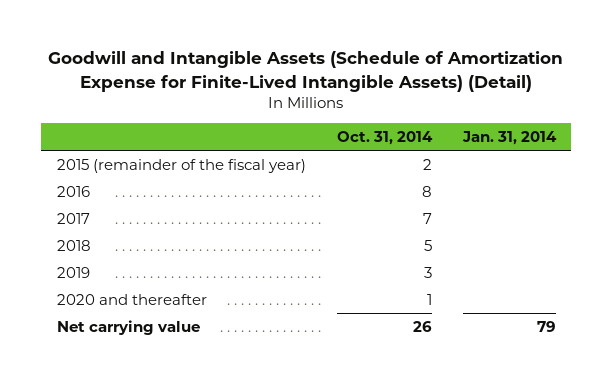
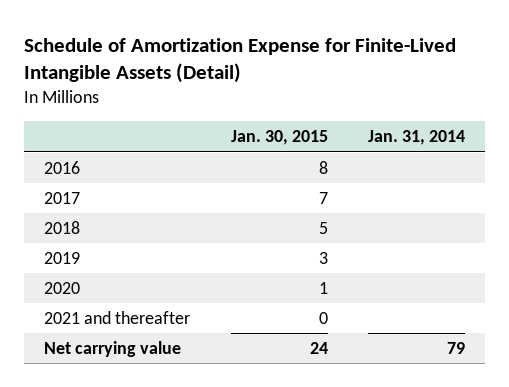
[48,51,564,92] Goodwill and Intangible Assets (Schedule of Amortization Expense for Finite-Lived Intangible Assets) (Detail) -> [24,37,457,84] Schedule of Amortization Expense for Finite-Lived Intangible Assets (Detail)
[336,130,433,145] Oct. 31, 2014 -> none
none -> [230,130,328,146] Jan. 30, 2015
[56,158,306,173] 2015 (remainder of the fiscal year) -> none
none -> [44,281,81,294] 2020
[56,293,207,305] 2020 and thereafter -> [44,310,191,324] 2021 and thereafter

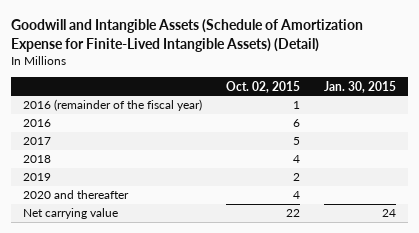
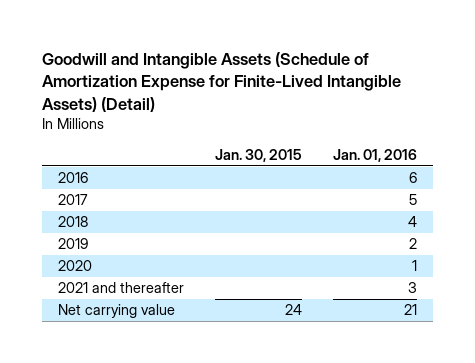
[226,80,301,93] Oct. 02, 2015 -> none
none -> [333,148,418,162] Jan. 01, 2016
[23,99,203,112] 2016 (remainder of the fiscal year) -> none
none -> [57,260,92,272] 2020
[23,190,130,200] 2020 and thereafter -> [57,282,184,294] 2021 and thereafter

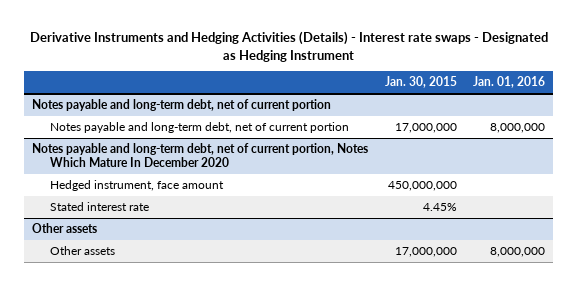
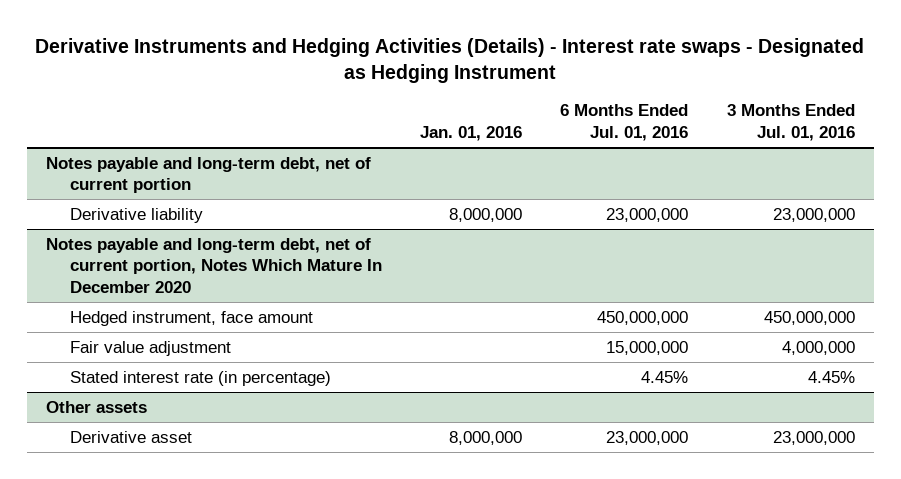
[384,76,457,89] Jan. 30, 2015 -> none
none -> [560,104,689,141] 6 Months Ended Jul. 01, 2016
none -> [726,104,855,141] 3 Months Ended Jul. 01, 2016
[49,122,349,134] Notes payable and long-term debt, net of current portion -> [69,207,203,223] Derivative liability
none -> [69,340,231,356] Fair value adjustment
[49,202,149,212] Stated interest rate -> [69,370,331,386] Stated interest rate (in percentage)
[49,246,115,256] Other assets -> [69,430,192,443] Derivative asset

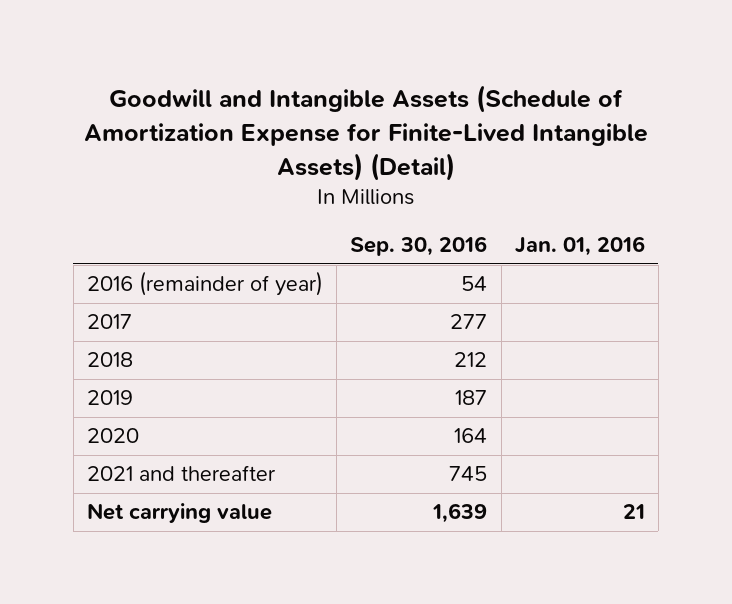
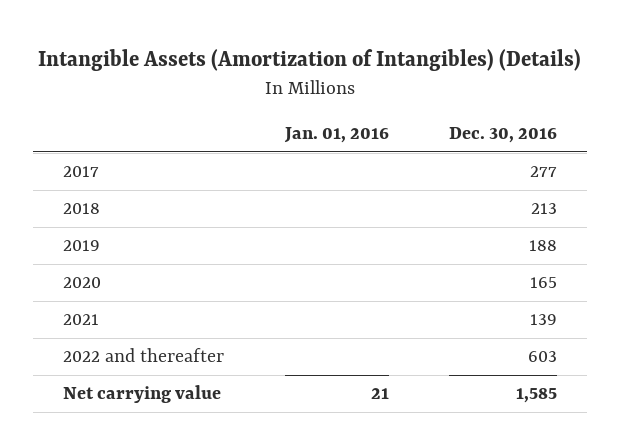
[83,85,648,181] Goodwill and Intangible Assets (Schedule of Amortization Expense for Finite-Lived Intangible Assets) (Detail) -> [38,48,582,71] Intangible Assets (Amortization of Intangibles) (Details)
[350,236,488,257] Sep. 30, 2016 -> none
none -> [449,127,558,144] Dec. 30, 2016
[87,271,324,297] 2016 (remainder of year) -> none
none -> [63,314,100,326] 2021
[87,465,277,482] 2021 and thereafter -> [63,348,225,363] 2022 and thereafter

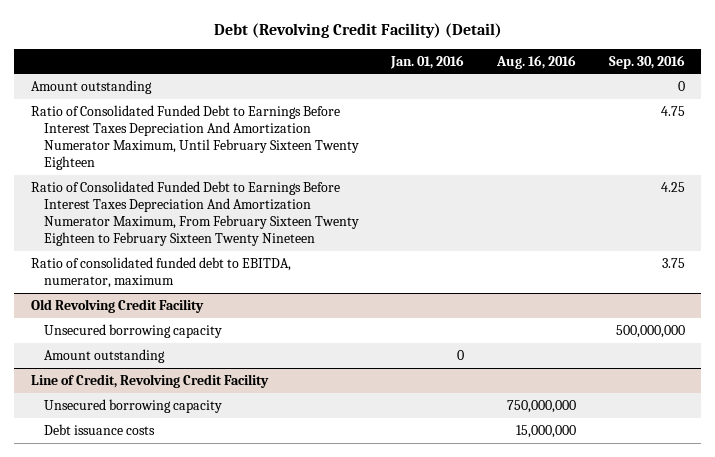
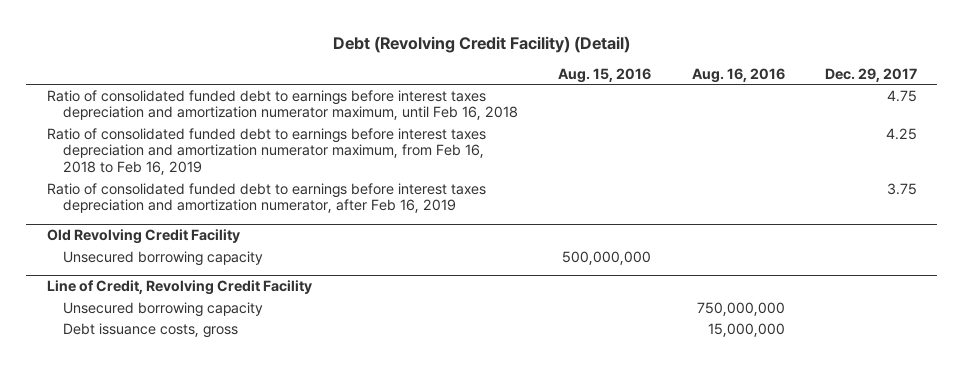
[390,54,465,69] Jan. 01, 2016 -> none
[608,54,685,69] Sep. 30, 2016 -> none
none -> [558,67,652,83] Aug. 15, 2016
none -> [825,67,918,82] Dec. 29, 2017
[30,79,152,94] Amount outstanding -> none
[30,104,359,171] Ratio of Consolidated Funded Debt to Earnings Before Interest Taxes Depreciation And Amortization Numerator Maximum, Until February Sixteen Twenty Eighteen -> [46,89,519,121] Ratio of consolidated funded debt to earnings before interest taxes depreciation and amortization numerator maximum, until Feb 16, 2018
[30,180,359,247] Ratio of Consolidated Funded Debt to Earnings Before Interest Taxes Depreciation And Amortization Numerator Maximum, From February Sixteen Twenty Eighteen to February Sixteen Twenty Nineteen -> [46,127,486,176] Ratio of consolidated funded debt to earnings before interest taxes depreciation and amortization numerator maximum, from Feb 16, 2018 to Feb 16, 2019
[30,256,291,289] Ratio of consolidated funded debt to EBITDA, numerator, maximum -> [46,182,486,214] Ratio of consolidated funded debt to earnings before interest taxes depreciation and amortization numerator, after Feb 16, 2019
[43,348,165,363] Amount outstanding -> none
[43,423,155,435] Debt issuance costs -> [63,322,239,338] Debt issuance costs, gross

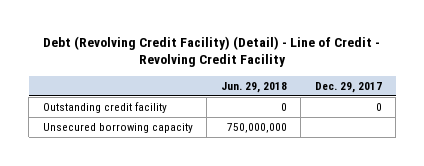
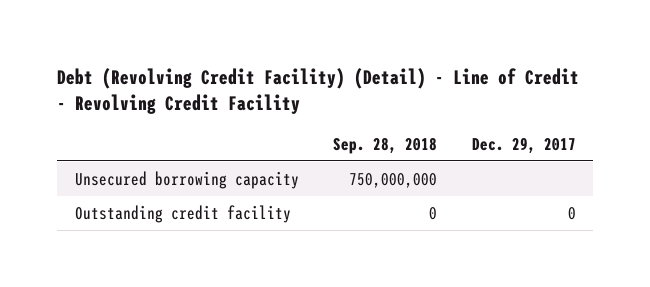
[220,82,287,94] Jun. 29, 2018 -> none
none -> [333,136,438,154] Sep. 28, 2018
[42,102,167,114] Outstanding credit facility -> [74,204,291,223] Outstanding credit facility

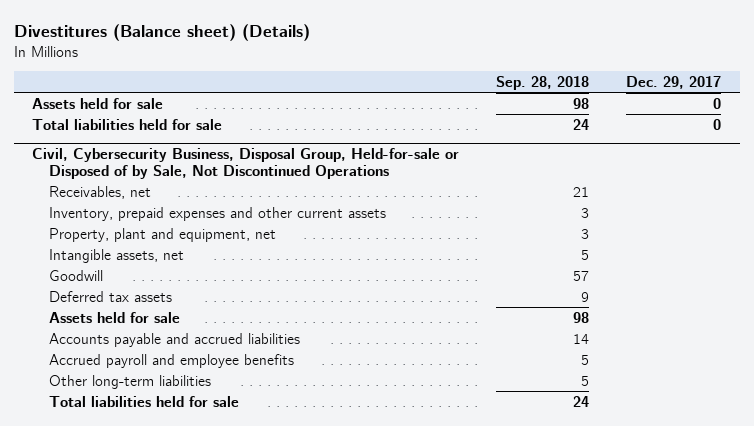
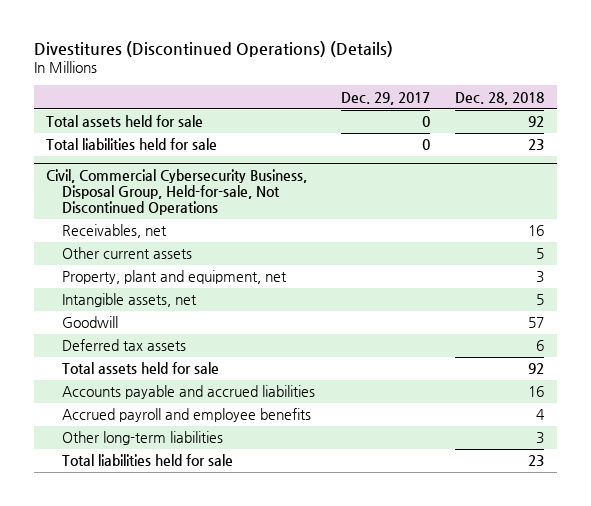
[14,23,311,41] Divestitures (Balance sheet) (Details) -> [33,41,393,58] Divestitures (Discontinued Operations) (Details)
[496,75,590,90] Sep. 28, 2018 -> none
none -> [455,91,545,105] Dec. 28, 2018
[32,97,164,109] Assets held for sale -> [46,115,204,128] Total assets held for sale
[32,148,460,179] Civil, Cybersecurity Business, Disposal Group, Held-for-sale or Disposed of by Sale, Not Discontinued Operations -> [46,169,308,215] Civil, Commercial Cybersecurity Business, Disposal Group, Held-for-sale, Not Discontinued Operations
[49,206,387,221] Inventory, prepaid expenses and other current assets -> [62,247,193,260] Other current assets
[49,311,181,323] Assets held for sale -> [62,362,220,375] Total assets held for sale

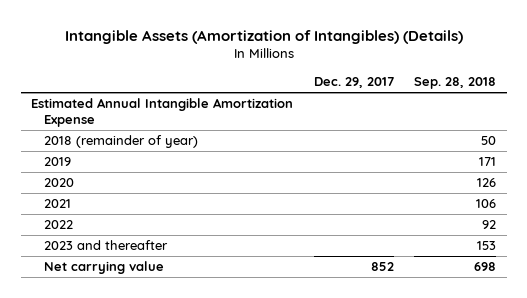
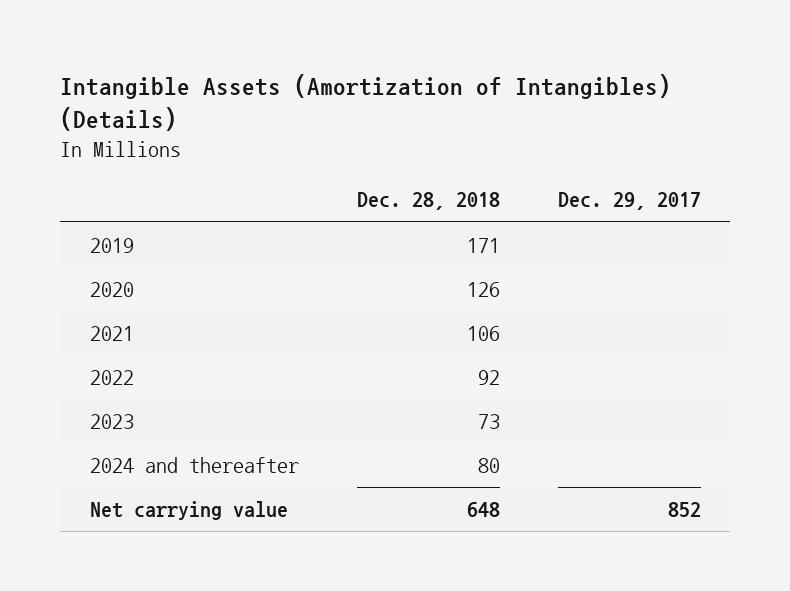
[414,77,497,90] Sep. 28, 2018 -> none
none -> [356,192,500,211] Dec. 28, 2018
[31,98,294,127] Estimated Annual Intangible Amortization Expense -> none
[43,135,198,149] 2018 (remainder of year) -> none
none -> [89,413,134,429] 2023
[43,240,168,251] 2023 and thereafter -> [89,456,299,473] 2024 and thereafter

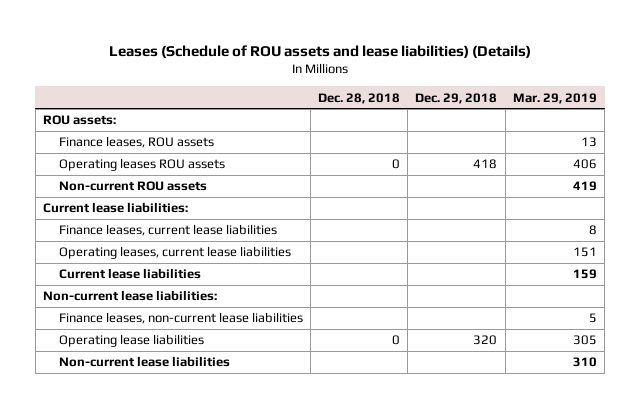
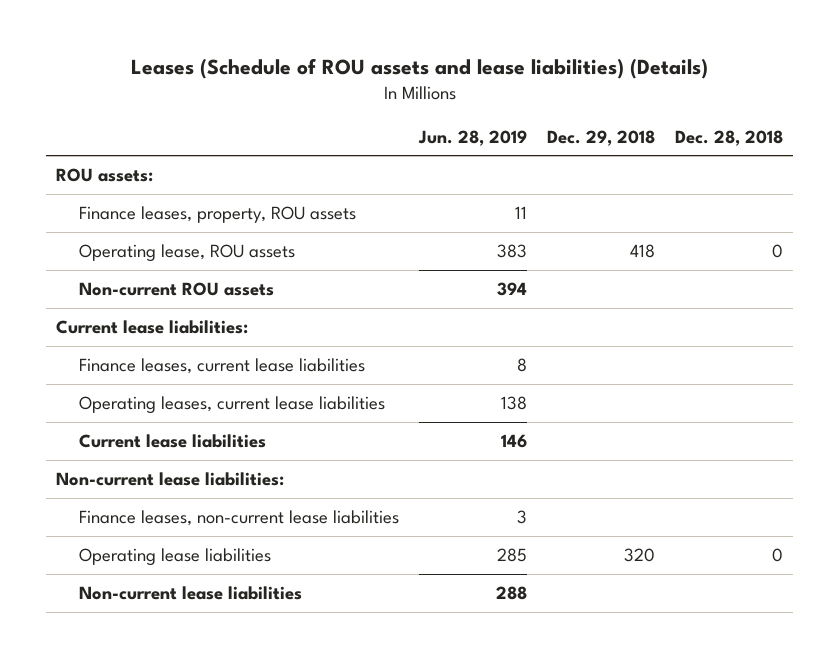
[512,92,597,104] Mar. 29, 2019 -> none
none -> [417,129,527,146] Jun. 28, 2019
[58,136,214,149] Finance leases, ROU assets -> [78,205,356,223] Finance leases, property, ROU assets
[58,158,225,172] Operating leases ROU assets -> [78,243,295,262] Operating lease, ROU assets

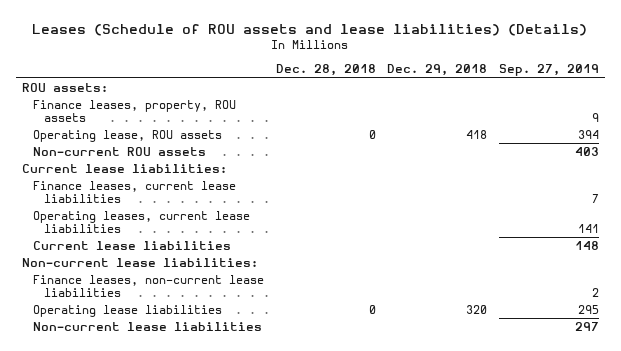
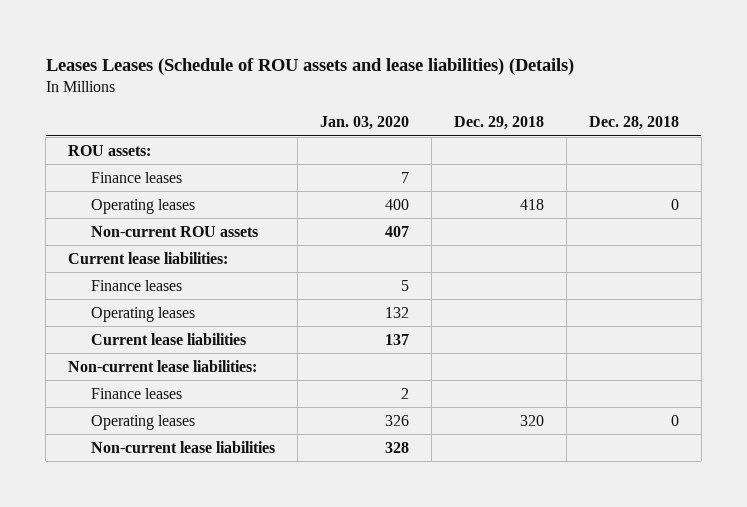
[32,24,588,37] Leases (Schedule of ROU assets and lease liabilities) (Details) -> [45,57,574,75] Leases Leases (Schedule of ROU assets and lease liabilities) (Details)
[498,64,599,77] Sep. 27, 2019 -> none
none -> [319,116,409,131] Jan. 03, 2020
[33,99,237,122] Finance leases, property, ROU assets -> [90,171,182,183] Finance leases
[33,129,223,142] Operating lease, ROU assets -> [90,198,195,214] Operating leases
[33,180,237,203] Finance leases, current lease liabilities -> [90,279,182,291] Finance leases
[33,210,251,233] Operating leases, current lease liabilities -> [90,306,195,322] Operating leases
[33,274,265,297] Finance leases, non-current lease liabilities -> [90,387,182,399] Finance leases
[33,304,223,317] Operating lease liabilities -> [90,414,195,430] Operating leases

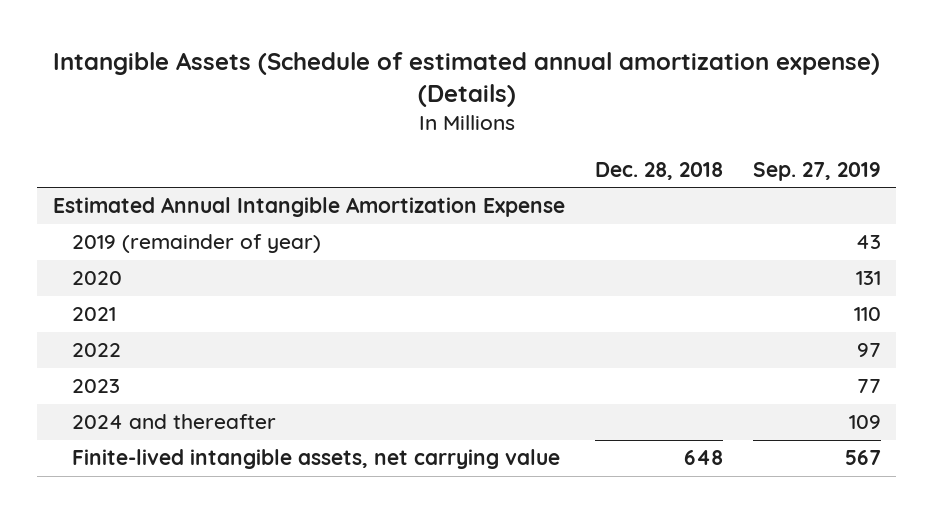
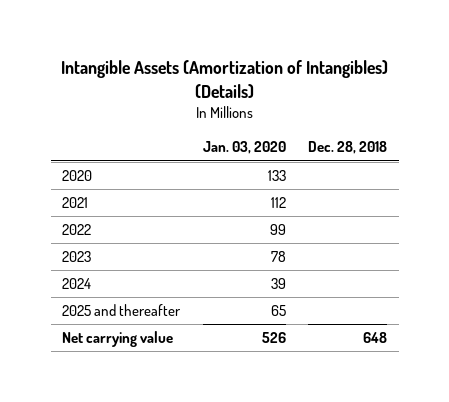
[52,51,880,108] Intangible Assets (Schedule of estimated annual amortization expense) (Details) -> [60,60,388,98] Intangible Assets (Amortization of Intangibles) (Details)
[753,161,882,181] Sep. 27, 2019 -> none
none -> [202,141,286,155] Jan. 03, 2020
[52,197,565,218] Estimated Annual Intangible Amortization Expense -> none
[71,234,321,254] 2019 (remainder of year) -> none
none -> [61,278,91,290] 2024
[71,414,276,430] 2024 and thereafter -> [61,304,181,317] 2025 and thereafter
[71,449,560,470] Finite-lived intangible assets, net carrying value -> [61,331,173,348] Net carrying value

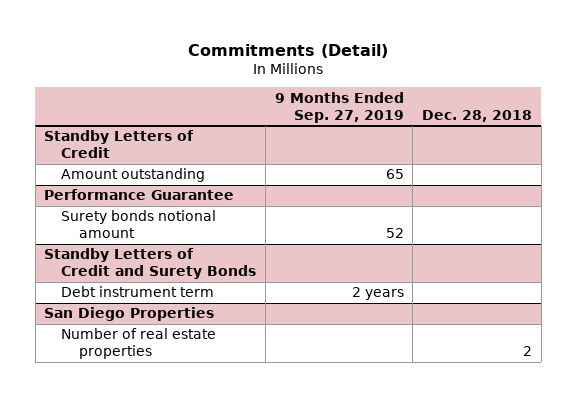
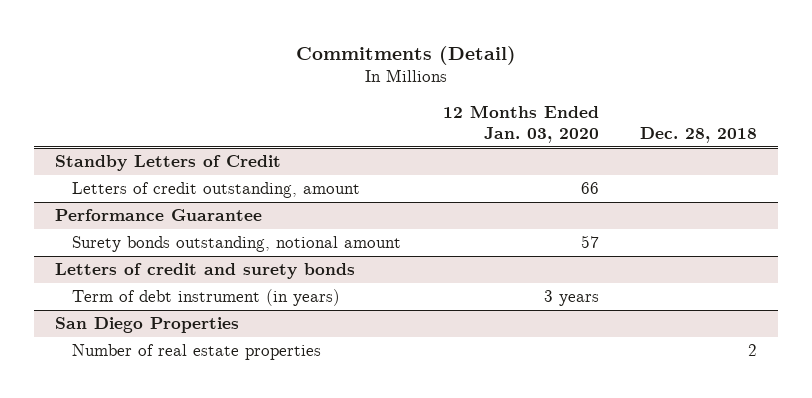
[274,91,404,123] 9 Months Ended Sep. 27, 2019 -> none
none -> [442,105,599,143] 12 Months Ended Jan. 03, 2020
[61,168,206,183] Amount outstanding -> [71,182,360,199] Letters of credit outstanding, amount
[61,210,217,239] Surety bonds notional amount -> [71,236,401,253] Surety bonds outstanding, notional amount
[44,248,257,280] Standby Letters of Credit and Surety Bonds -> [54,263,355,280] Letters of credit and surety bonds
[61,286,215,298] Debt instrument term -> [71,289,340,307] Term of debt instrument (in years)

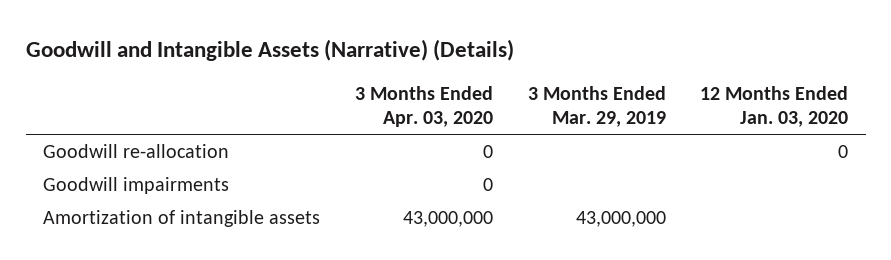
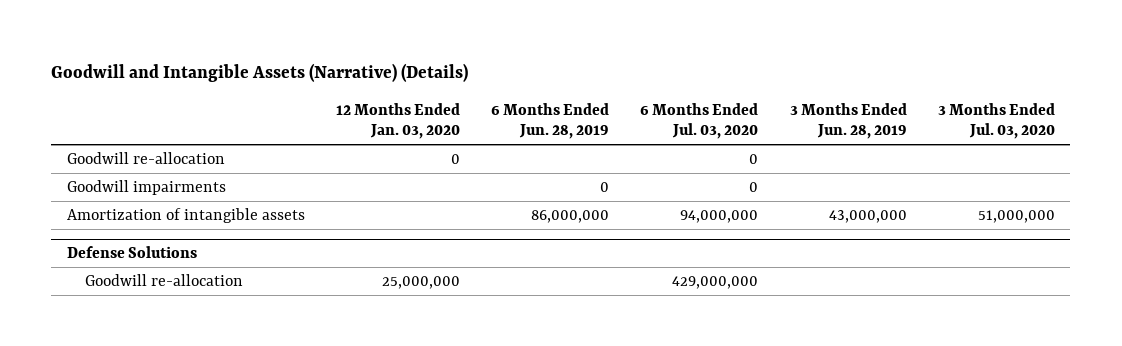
[354,85,493,128] 3 Months Ended Apr. 03, 2020 -> none
[527,85,666,128] 3 Months Ended Mar. 29, 2019 -> none
none -> [491,103,610,140] 6 Months Ended Jun. 28, 2019
none -> [640,103,759,140] 6 Months Ended Jul. 03, 2020
none -> [789,103,907,140] 3 Months Ended Jun. 28, 2019
none -> [937,103,1055,140] 3 Months Ended Jul. 03, 2020
none -> [66,246,197,259] Defense Solutions
none -> [84,274,243,287] Goodwill re-allocation

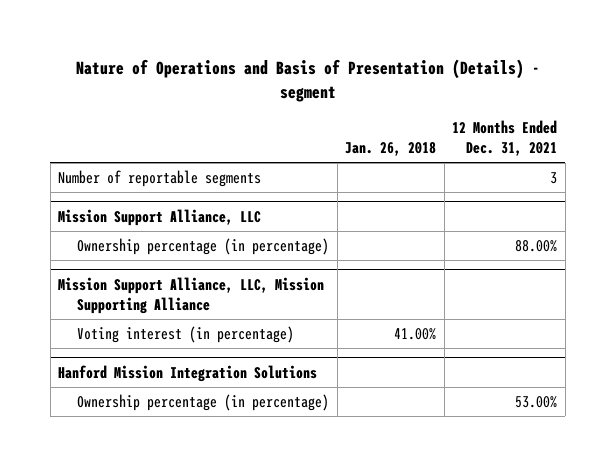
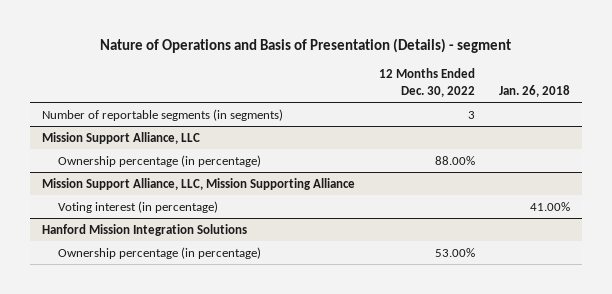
[452,120,558,157] 12 Months Ended Dec. 31, 2021 -> none
none -> [379,68,476,98] 12 Months Ended Dec. 30, 2022
[58,169,262,187] Number of reportable segments -> [42,108,284,121] Number of reportable segments (in segments)

